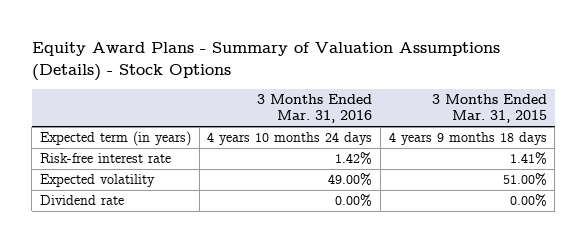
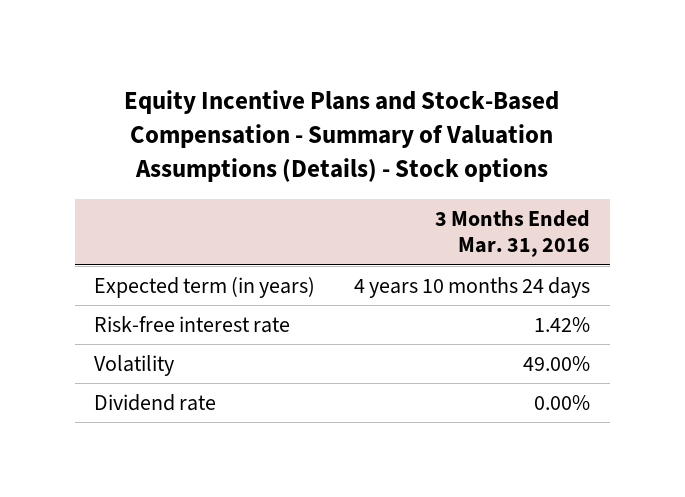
[31,42,500,81] Equity Award Plans - Summary of Valuation Assumptions (Details) - Stock Options -> [124,89,560,182] Equity Incentive Plans and Stock-Based Compensation - Summary of Valuation Assumptions (Details) - Stock options
[431,94,547,124] 3 Months Ended Mar. 31, 2015 -> none
[39,174,155,188] Expected volatility -> [94,354,175,376] Volatility

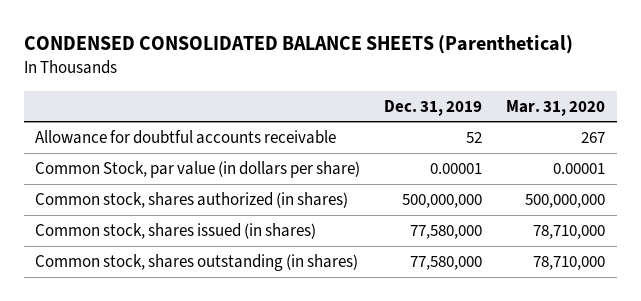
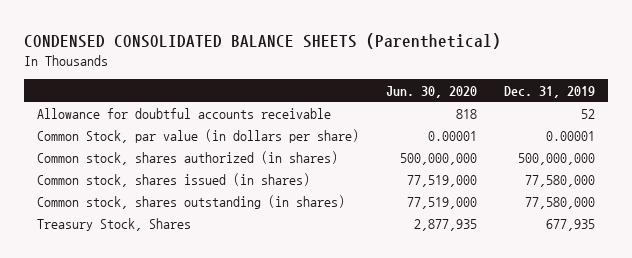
[506,99,606,116] Mar. 31, 2020 -> none
none -> [385,85,477,98] Jun. 30, 2020
none -> [37,217,192,231] Treasury Stock, Shares

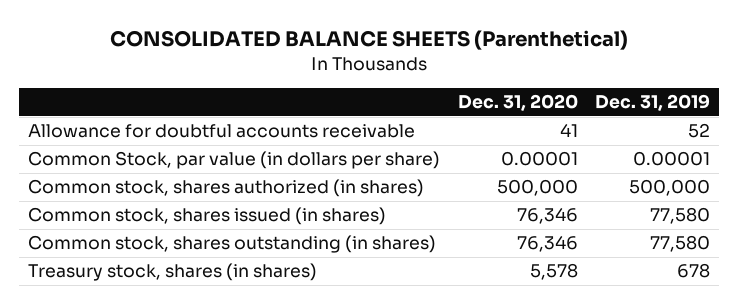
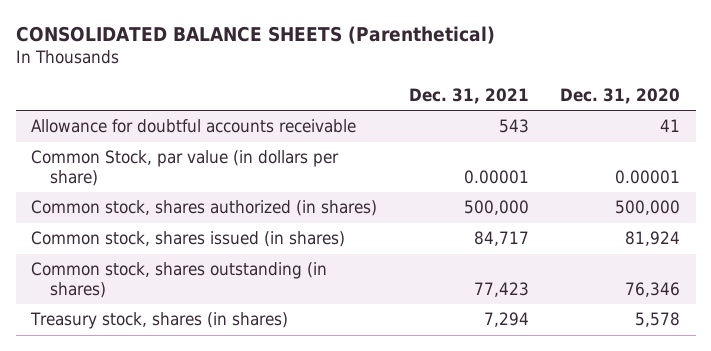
[595,93,711,111] Dec. 31, 2019 -> none
none -> [408,87,529,104] Dec. 31, 2021
[516,207,578,225] 76,346 -> [625,231,681,247] 81,924

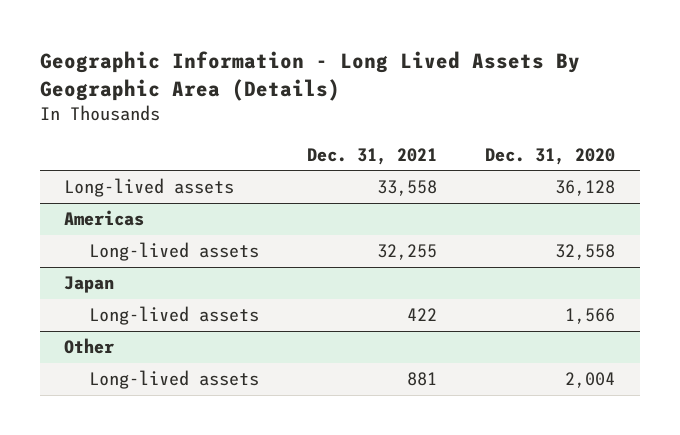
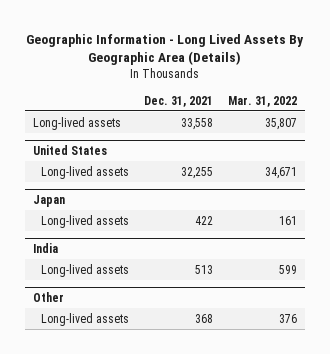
[485,147,616,165] Dec. 31, 2020 -> none
none -> [228,95,298,107] Mar. 31, 2022
[64,210,145,227] Americas -> [32,145,107,156] United States
none -> [32,243,58,254] India
none -> [41,263,130,277] Long-lived assets
[407,372,438,387] 881 -> [195,313,214,323] 368

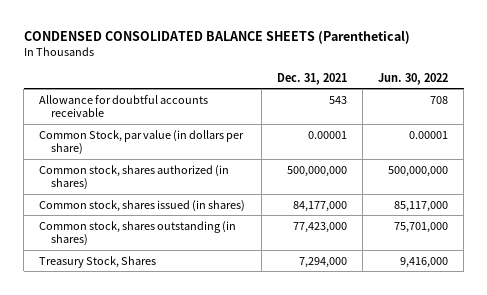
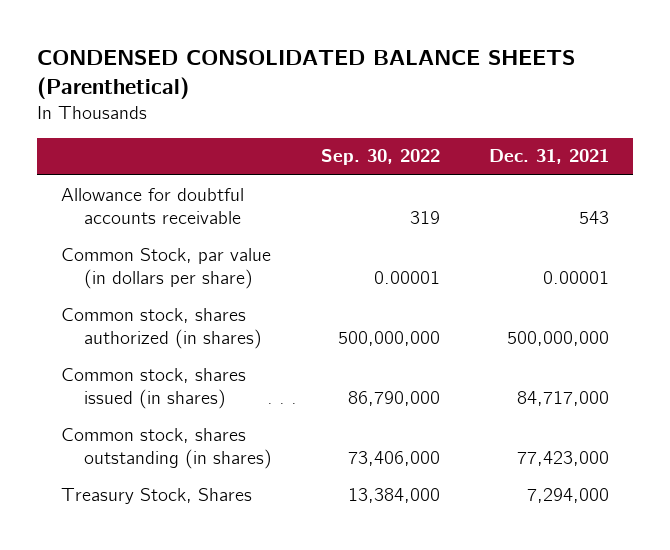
[377,72,448,85] Jun. 30, 2022 -> none
none -> [321,149,441,166] Sep. 30, 2022
[292,200,347,212] 84,177,000 -> [516,391,609,407] 84,717,000

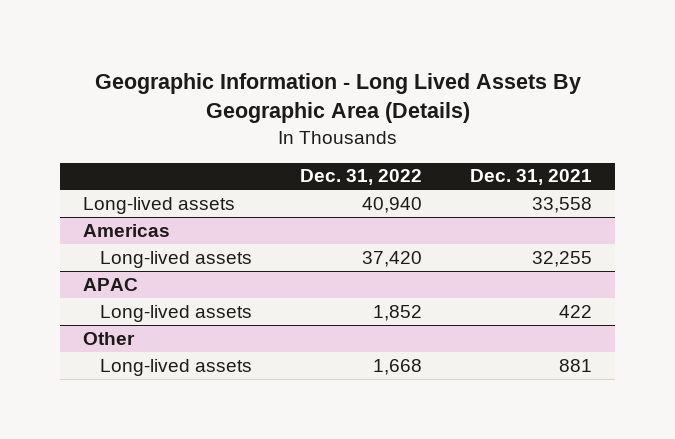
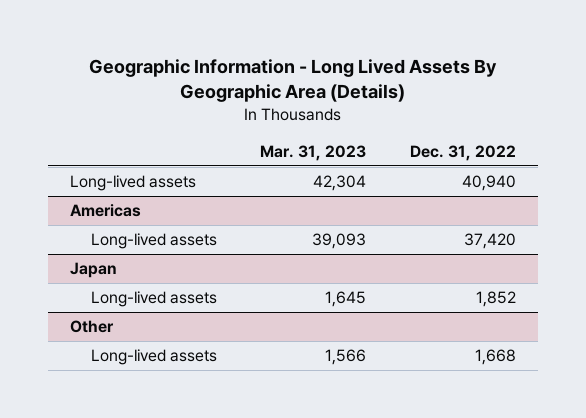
[469,169,592,186] Dec. 31, 2021 -> none
none -> [260,144,367,161] Mar. 31, 2023
[83,277,139,291] APAC -> [70,262,118,279] Japan

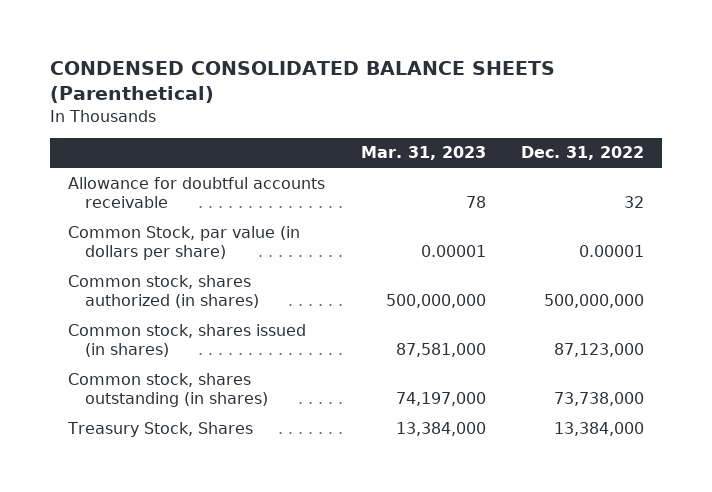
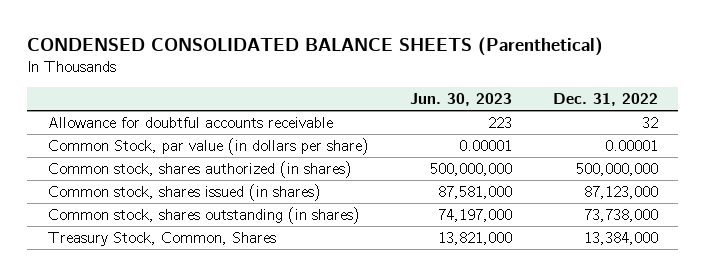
[360,146,486,161] Mar. 31, 2023 -> none
none -> [409,93,512,107] Jun. 30, 2023
[67,421,254,437] Treasury Stock, Shares -> [47,231,276,246] Treasury Stock, Common, Shares

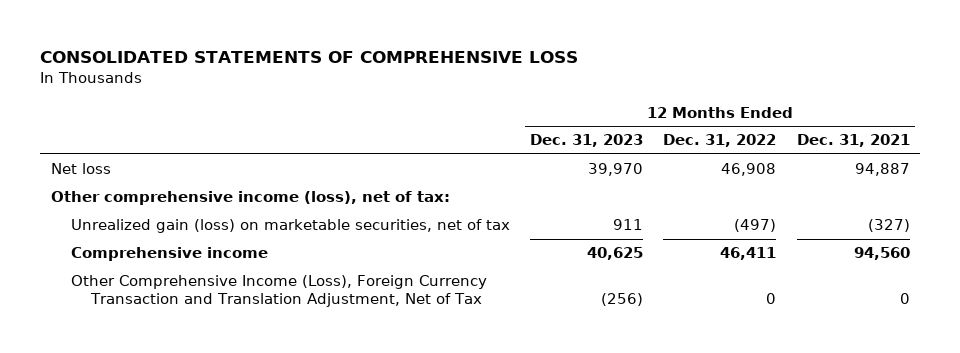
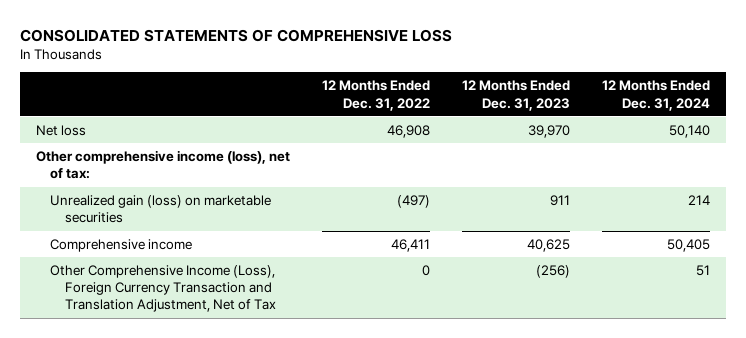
[796,134,910,148] Dec. 31, 2021 -> none
none -> [602,80,711,111] 12 Months Ended Dec. 31, 2024
[70,219,510,234] Unrealized gain (loss) on marketable securities, net of tax -> [50,194,272,224] Unrealized gain (loss) on marketable securities

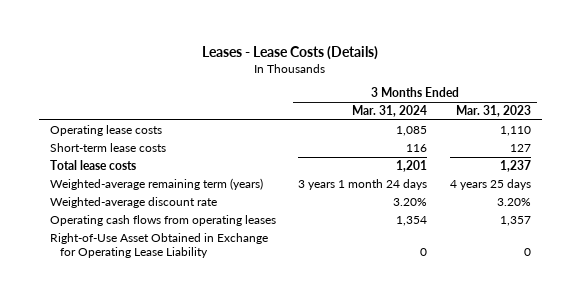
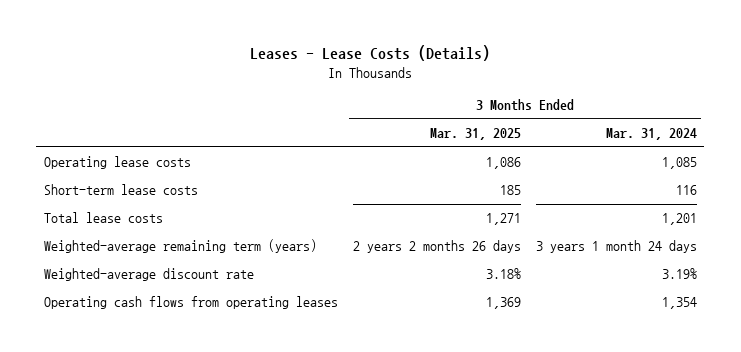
[455,105,531,118] Mar. 31, 2023 -> none
none -> [429,128,521,141] Mar. 31, 2025
[393,198,428,207] 3.20% -> [661,268,697,280] 3.19%
[49,233,268,258] Right-of-Use Asset Obtained in Exchange for Operating Lease Liability -> none

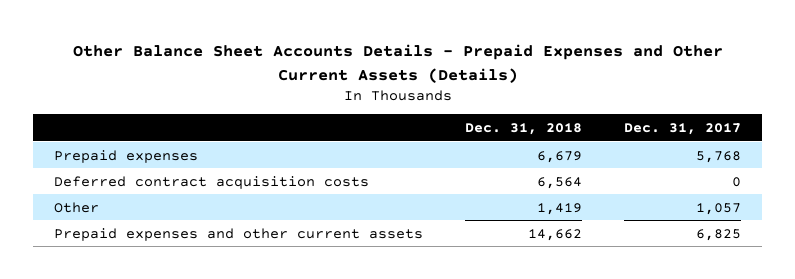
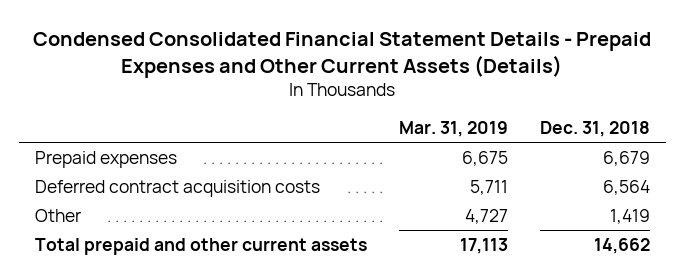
[72,44,723,83] Other Balance Sheet Accounts Details - Prepaid Expenses and Other Current Assets (Details) -> [33,31,652,78] Condensed Consolidated Financial Statement Details - Prepaid Expenses and Other Current Assets (Details)
[623,122,741,135] Dec. 31, 2017 -> none
none -> [398,121,508,138] Mar. 31, 2019
[54,227,424,241] Prepaid expenses and other current assets -> [34,237,367,255] Total prepaid and other current assets

